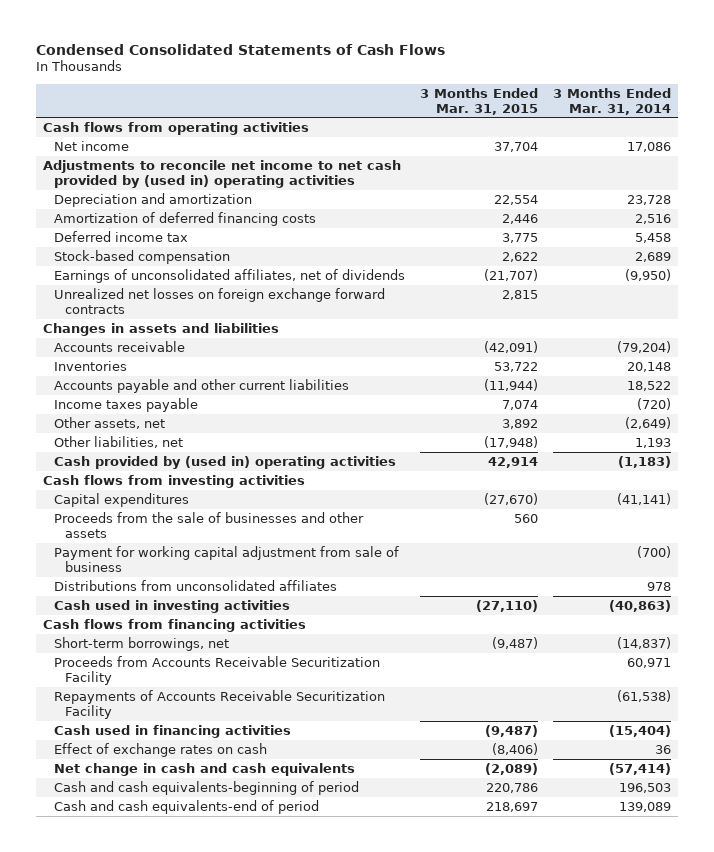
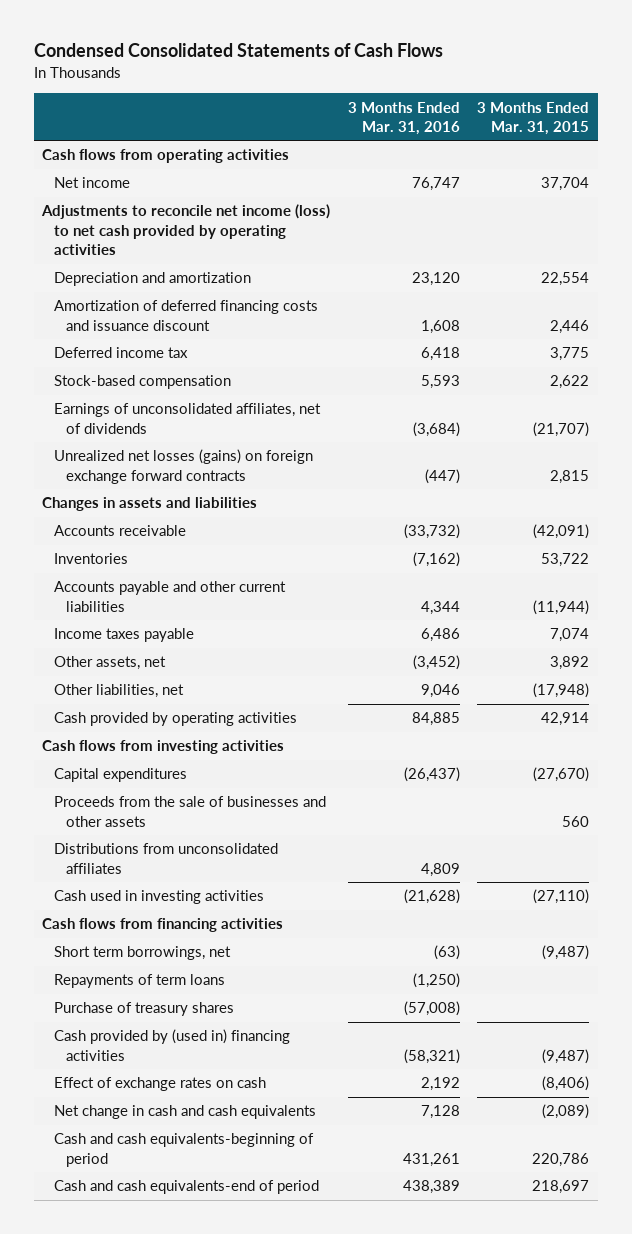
[552,87,671,115] 3 Months Ended Mar. 31, 2014 -> none
none -> [347,101,460,136] 3 Months Ended Mar. 31, 2016
[43,159,402,188] Adjustments to reconcile net income to net cash provided by (used in) operating activities -> [41,204,331,256] Adjustments to reconcile net income (loss) to net cash provided by operating activities
[53,211,316,226] Amortization of deferred financing costs -> [54,300,319,331] Amortization of deferred financing costs and issuance discount
[53,287,385,314] Unrealized net losses on foreign exchange forward contracts -> [54,449,314,484] Unrealized net losses (gains) on foreign exchange forward contracts
[53,455,396,469] Cash provided by (used in) operating activities -> [54,712,298,727] Cash provided by operating activities
[53,545,399,572] Payment for working capital adjustment from sale of business -> none
[53,655,380,685] Proceeds from Accounts Receivable Securitization Facility -> none
[53,689,385,719] Repayments of Accounts Receivable Securitization Facility -> none
[53,636,229,651] Short-term borrowings, net -> [54,946,232,961] Short term borrowings, net
none -> [54,974,226,989] Repayments of term loans
none -> [54,1002,235,1017] Purchase of treasury shares
[53,724,291,738] Cash used in financing activities -> [54,1029,291,1061] Cash provided by (used in) financing activities

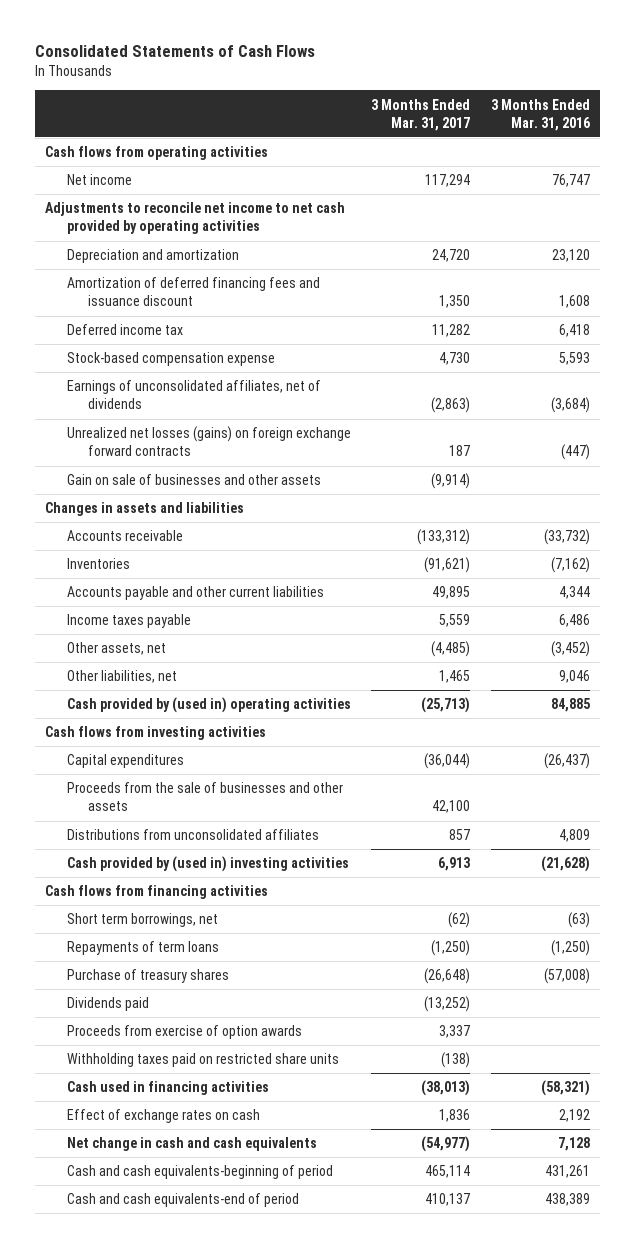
[33,43,443,58] Condensed Consolidated Statements of Cash Flows -> [34,44,315,57] Consolidated Statements of Cash Flows
[477,101,590,136] 3 Months Ended Mar. 31, 2015 -> none
none -> [371,98,471,131] 3 Months Ended Mar. 31, 2017
[41,204,331,256] Adjustments to reconcile net income (loss) to net cash provided by operating activities -> [44,202,345,235] Adjustments to reconcile net income to net cash provided by operating activities
[54,300,319,331] Amortization of deferred financing costs and issuance discount -> [66,277,320,307] Amortization of deferred financing fees and issuance discount
[54,375,232,390] Stock-based compensation -> [66,352,275,367] Stock-based compensation expense
none -> [66,474,321,486] Gain on sale of businesses and other assets
[54,712,298,727] Cash provided by operating activities -> [66,697,351,714] Cash provided by (used in) operating activities
[54,890,265,905] Cash used in investing activities -> [66,856,349,873] Cash provided by (used in) investing activities
none -> [66,997,149,1012] Dividends paid
none -> [66,1025,302,1040] Proceeds from exercise of option awards
none -> [66,1053,339,1068] Withholding taxes paid on restricted share units
[54,1029,291,1061] Cash provided by (used in) financing activities -> [66,1081,269,1096] Cash used in financing activities

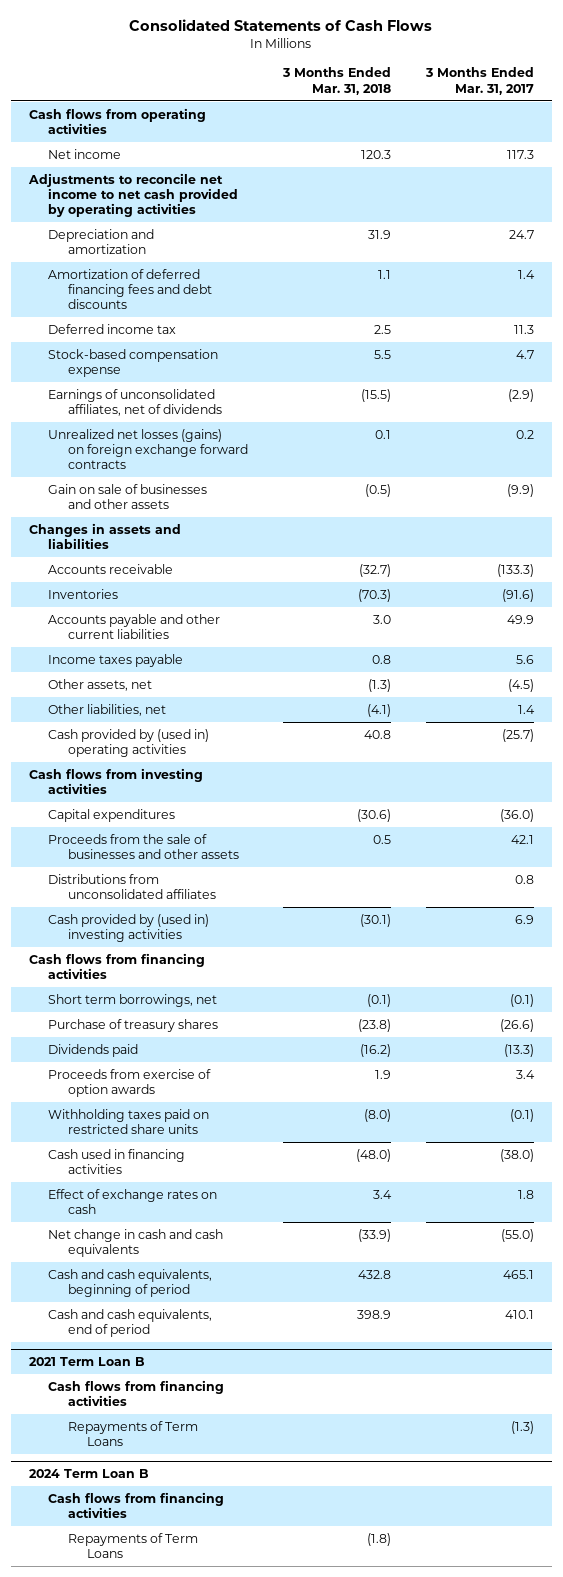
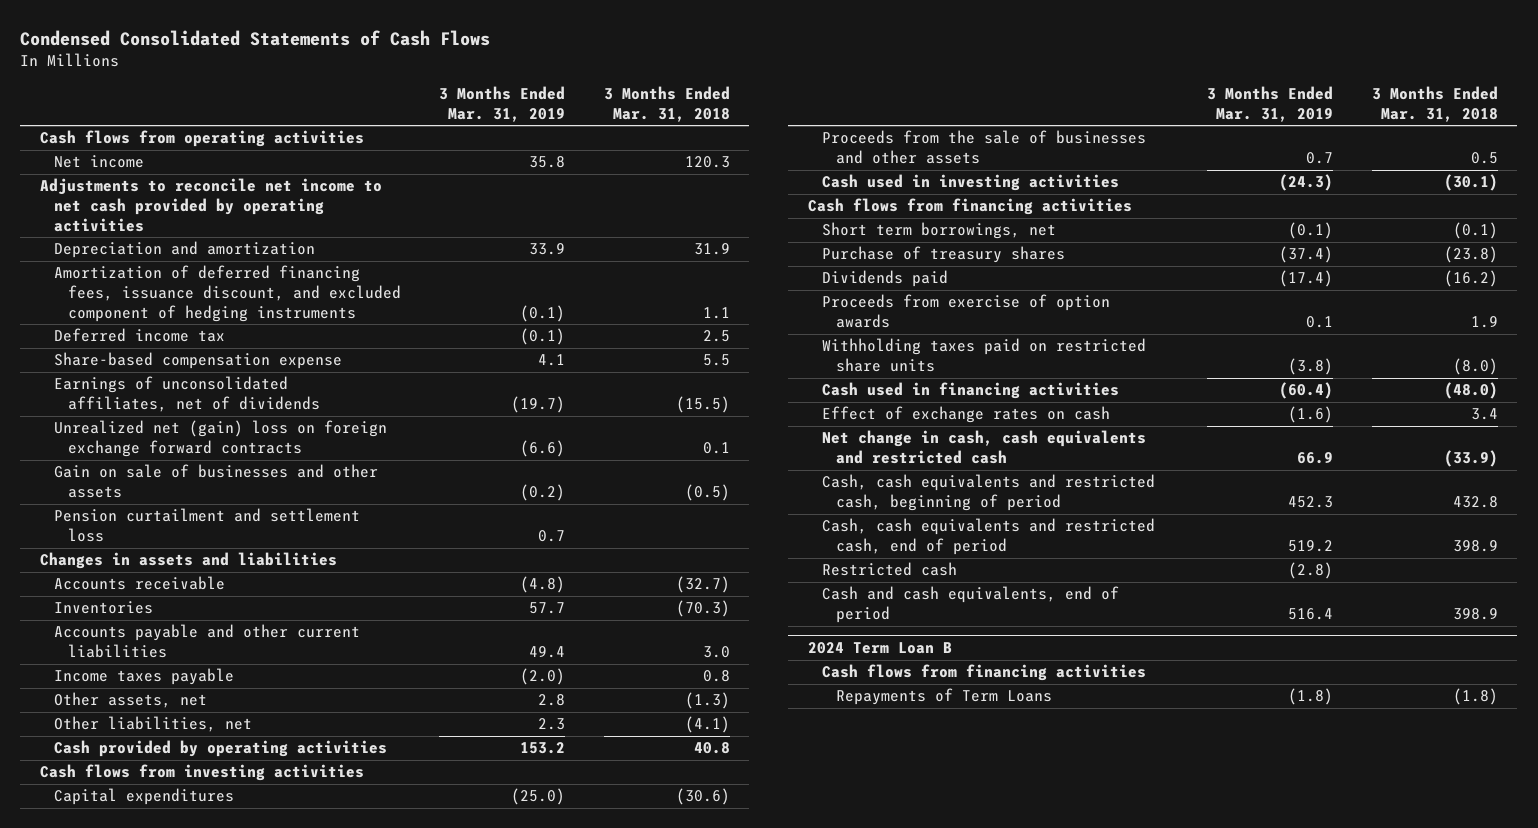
[129,18,433,31] Consolidated Statements of Cash Flows -> [20,29,491,46] Condensed Consolidated Statements of Cash Flows
[425,67,535,95] 3 Months Ended Mar. 31, 2017 -> none
none -> [439,86,566,122] 3 Months Ended Mar. 31, 2019
[48,268,212,310] Amortization of deferred financing fees and debt discounts -> [53,265,401,322] Amortization of deferred financing fees, issuance discount, and excluded component of hedging instruments
[48,348,219,377] Stock-based compensation expense -> [53,352,342,370] Share-based compensation expense
[48,428,248,470] Unrealized net losses (gains) on foreign exchange forward contracts -> [53,420,387,458] Unrealized net (gain) loss on foreign exchange forward contracts
none -> [53,508,360,543] Pension curtailment and settlement loss
[48,728,210,757] Cash provided by (used in) operating activities -> [53,740,387,758] Cash provided by operating activities
[48,873,216,899] Distributions from unconsolidated affiliates -> none
[48,913,210,942] Cash provided by (used in) investing activities -> [821,174,1119,192] Cash used in investing activities
[48,1228,224,1257] Net change in cash and cash equivalents -> [821,430,1146,465] Net change in cash, cash equivalents and restricted cash
[48,1268,213,1297] Cash and cash equivalents, beginning of period -> [821,474,1155,512] Cash, cash equivalents and restricted cash, beginning of period
none -> [821,518,1155,556] Cash, cash equivalents and restricted cash, end of period
none -> [821,562,957,577] Restricted cash
[28,1357,145,1367] 2021 Term Loan B -> none
[48,1379,225,1406] Cash flows from financing activities -> none
[67,1420,198,1446] Repayments of Term Loans -> none

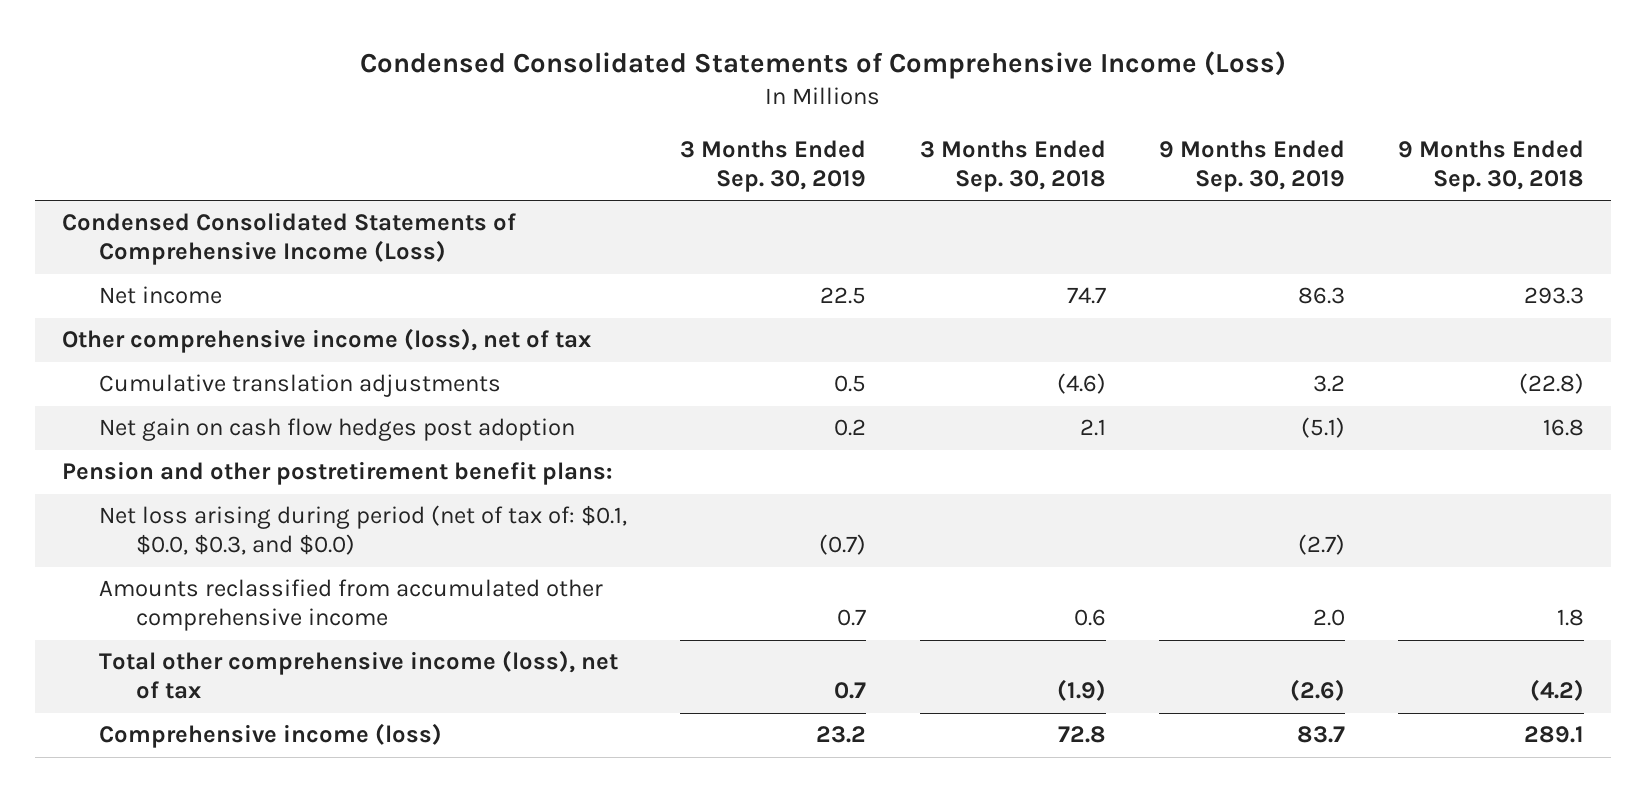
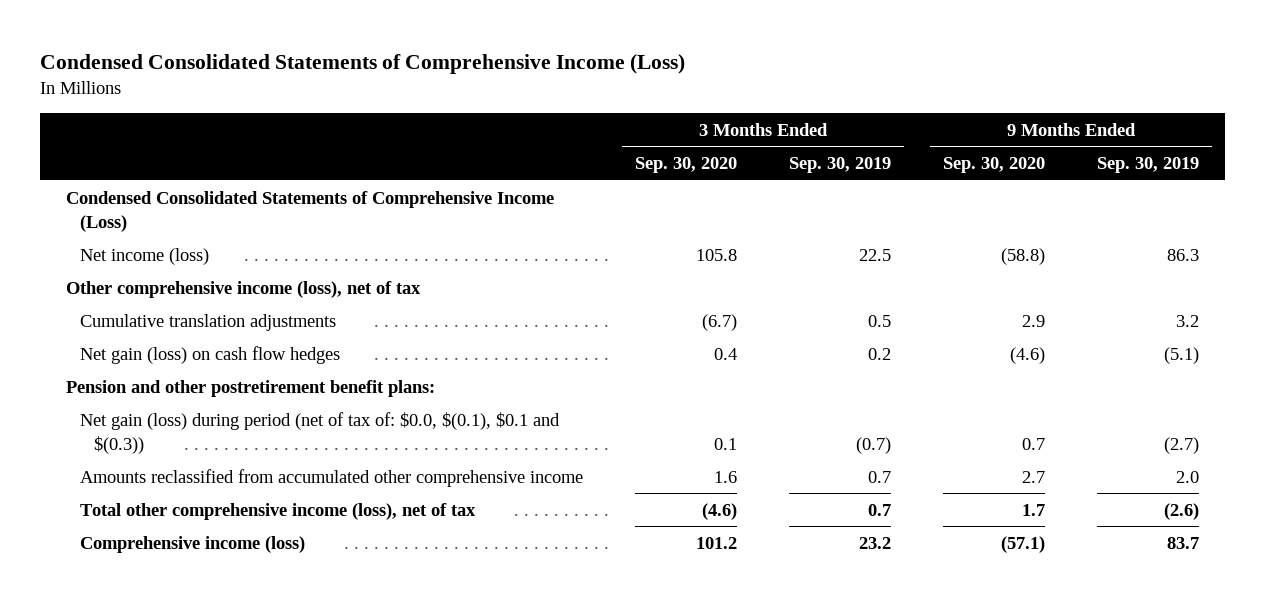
[919,140,1106,193] 3 Months Ended Sep. 30, 2018 -> none
[1398,140,1585,193] 9 Months Ended Sep. 30, 2018 -> none
none -> [635,156,738,173] Sep. 30, 2020
none -> [942,156,1045,173] Sep. 30, 2020
[98,286,222,305] Net income -> [80,247,210,265] Net income (loss)
[98,418,575,442] Net gain on cash flow hedges post adoption -> [80,345,341,364] Net gain (loss) on cash flow hedges
[98,505,627,556] Net loss arising during period (net of tax of: $0.1, $0.0, $0.3, and $0.0) -> [80,411,561,454] Net gain (loss) during period (net of tax of: $0.0, $(0.1), $0.1 and $(0.3))

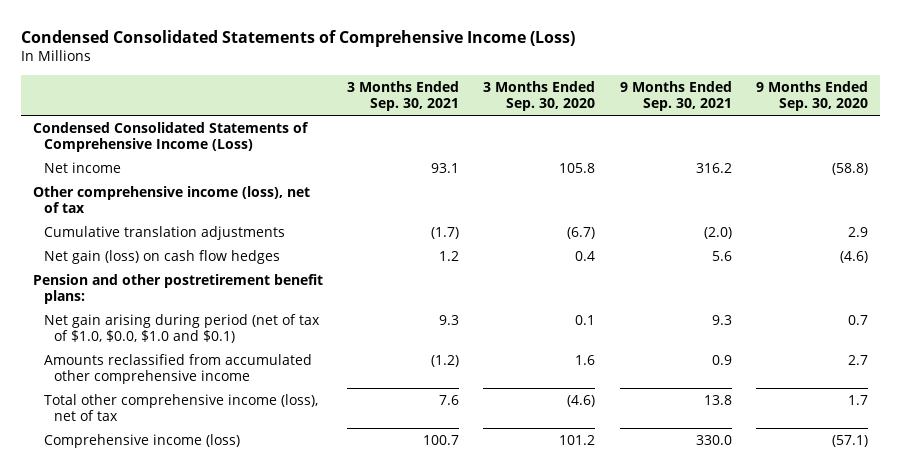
[789,156,892,173] Sep. 30, 2019 -> none
[1096,156,1199,173] Sep. 30, 2019 -> none
none -> [347,80,460,112] 3 Months Ended Sep. 30, 2021
none -> [619,80,732,112] 9 Months Ended Sep. 30, 2021
[80,247,210,265] Net income (loss) -> [43,161,121,173] Net income
[80,411,561,454] Net gain (loss) during period (net of tax of: $0.0, $(0.1), $0.1 and $(0.3)) -> [43,313,320,344] Net gain arising during period (net of tax of $1.0, $0.0, $1.0 and $0.1)

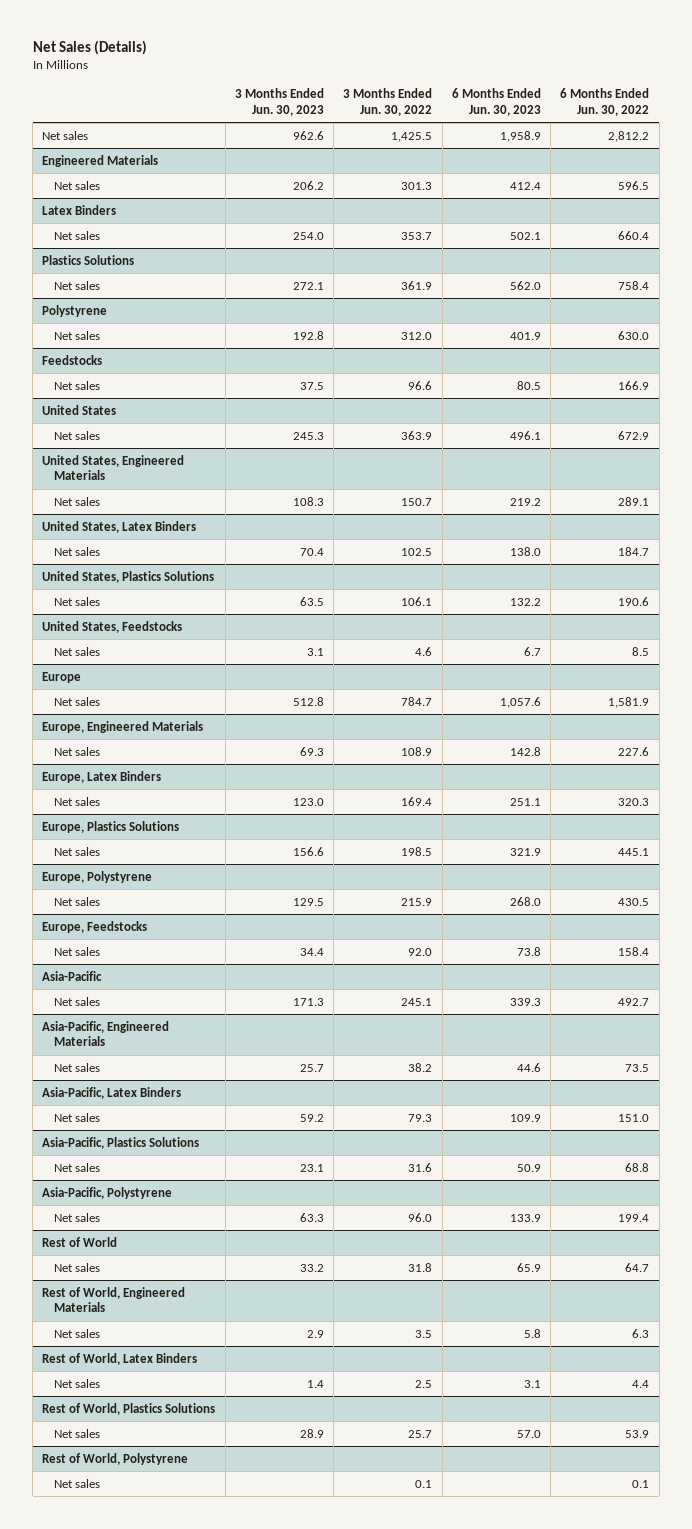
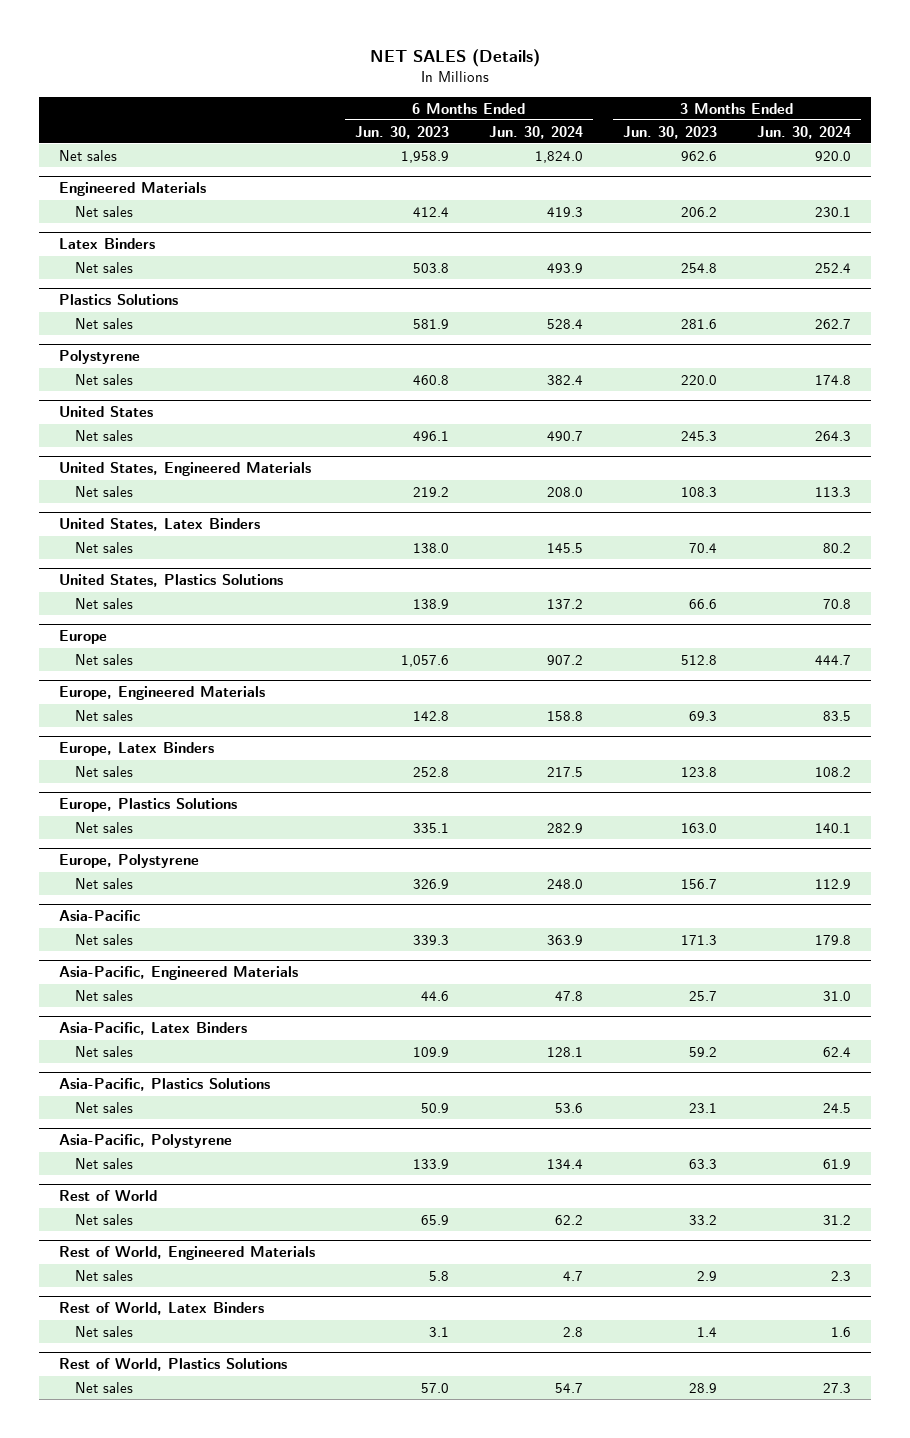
[32,40,147,56] Net Sales (Details) -> [370,48,541,67] NET SALES (Details)
[343,88,433,116] 3 Months Ended Jun. 30, 2022 -> none
[560,88,650,116] 6 Months Ended Jun. 30, 2022 -> none
none -> [489,125,584,139] Jun. 30, 2024
none -> [757,125,852,139] Jun. 30, 2024
[292,231,324,240] 254.0 -> [681,262,718,273] 254.8
[509,231,541,240] 502.1 -> [413,262,450,273] 503.8
[292,281,324,290] 272.1 -> [681,318,718,329] 281.6
[509,280,541,290] 562.0 -> [413,318,450,329] 581.9
[42,354,103,365] Feedstocks -> none
[54,380,101,390] Net sales -> none
[292,330,324,340] 192.8 -> [681,374,718,385] 220.0
[509,331,541,340] 401.9 -> [413,374,450,385] 460.8
[42,620,183,633] United States, Feedstocks -> none
[54,646,101,656] Net sales -> none
[299,596,324,606] 63.5 -> [689,598,718,609] 66.6
[509,597,541,606] 132.2 -> [413,598,450,609] 138.9
[292,797,324,806] 123.0 -> [681,766,718,777] 123.8
[509,797,541,806] 251.1 -> [413,766,450,777] 252.8
[292,846,324,856] 156.6 -> [681,822,718,833] 163.0
[509,847,541,856] 321.9 -> [413,822,450,833] 335.1
[42,920,148,933] Europe, Feedstocks -> none
[54,946,101,956] Net sales -> none
[292,897,324,906] 129.5 -> [681,878,718,889] 156.7
[509,896,541,906] 268.0 -> [413,878,450,889] 326.9
[42,1452,189,1465] Rest of World, Polystyrene -> none
[54,1478,101,1488] Net sales -> none

